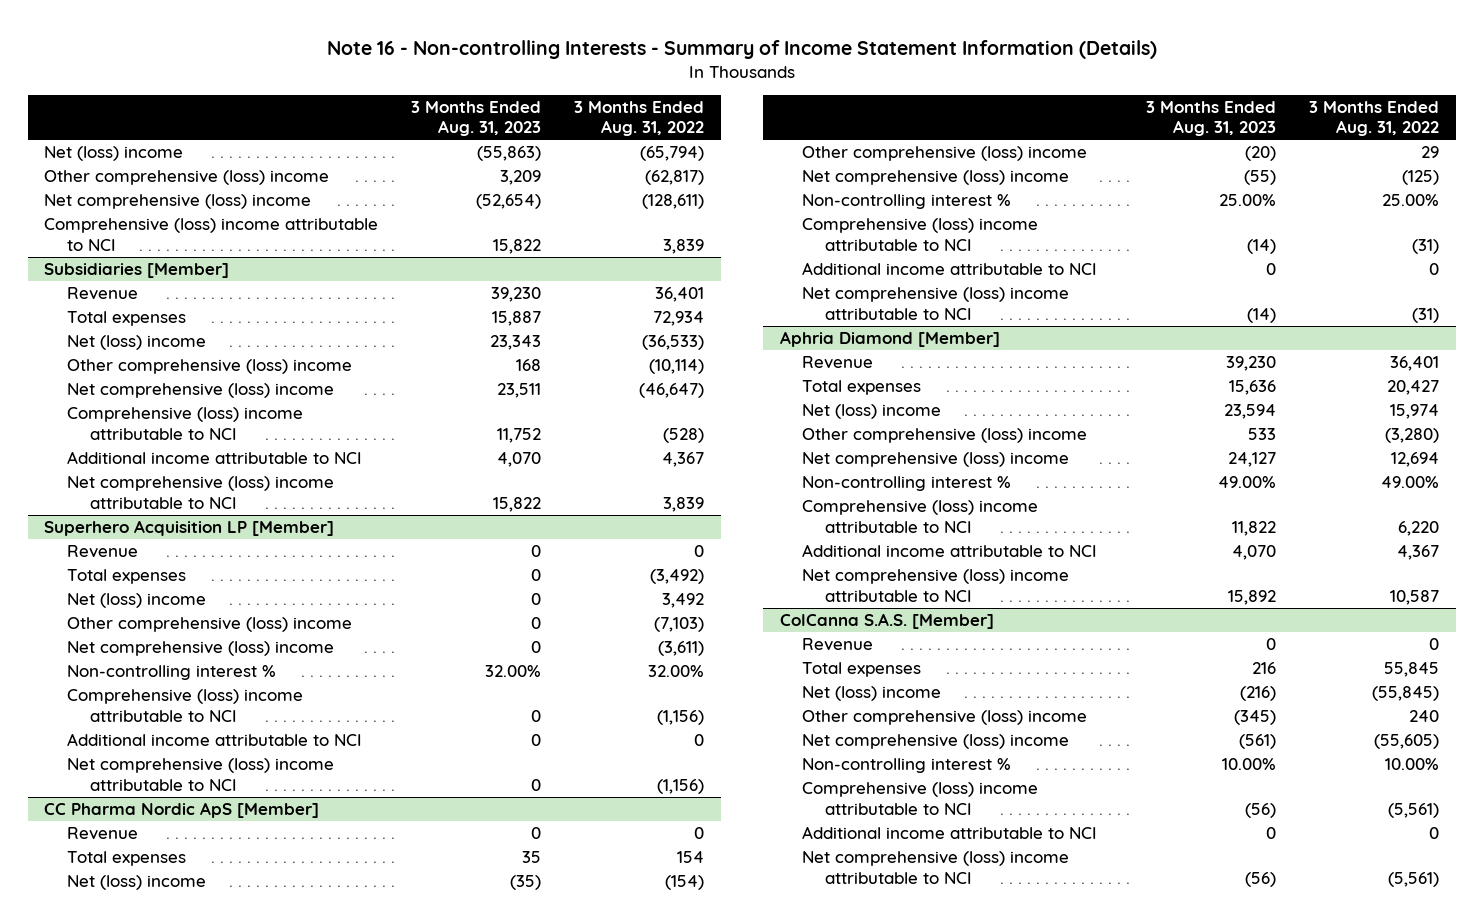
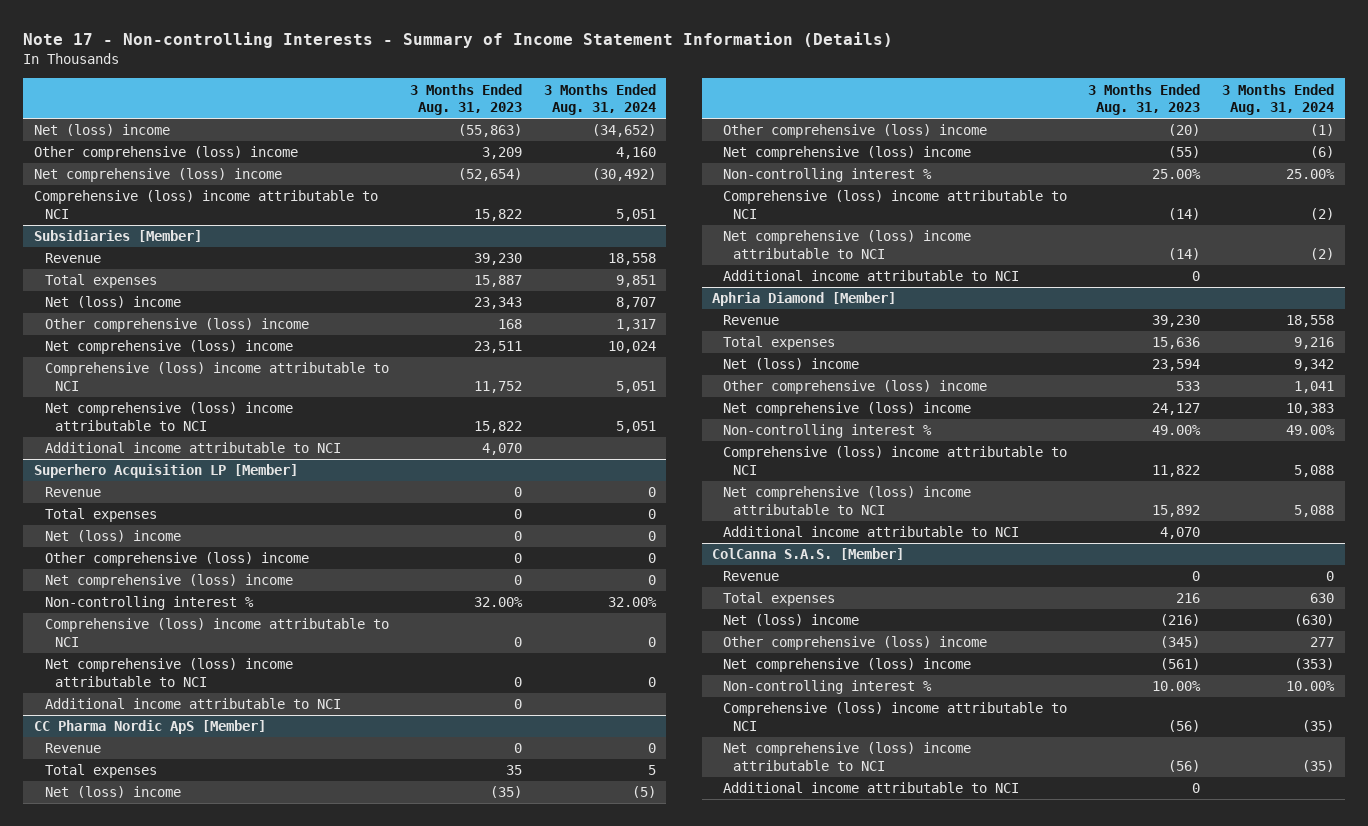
[326,39,1157,59] Note 16 - Non-controlling Interests - Summary of Income Statement Information (Details) -> [23,32,894,49] Note 17 - Non-controlling Interests - Summary of Income Statement Information (Details)
[574,100,705,137] 3 Months Ended Aug. 31, 2022 -> none
none -> [543,83,656,116] 3 Months Ended Aug. 31, 2024
[67,451,363,465] Additional income attributable to NCI -> [44,442,341,454] Additional income attributable to NCI
[67,733,363,747] Additional income attributable to NCI -> [44,698,341,710] Additional income attributable to NCI
[802,262,1098,276] Additional income attributable to NCI -> [722,270,1019,282] Additional income attributable to NCI
[802,544,1098,558] Additional income attributable to NCI -> [722,526,1019,538] Additional income attributable to NCI
[802,826,1098,840] Additional income attributable to NCI -> [722,782,1019,794] Additional income attributable to NCI

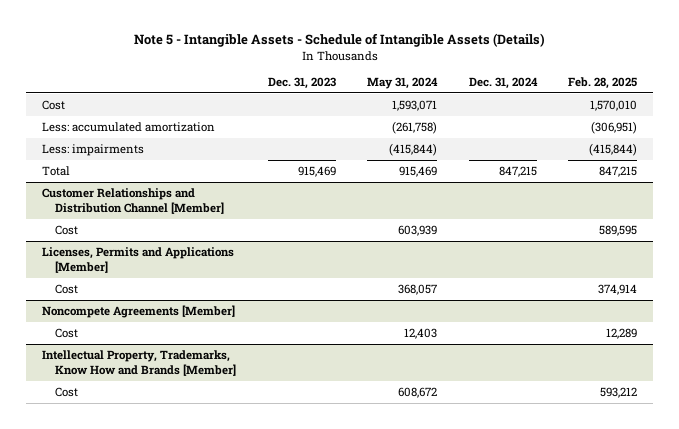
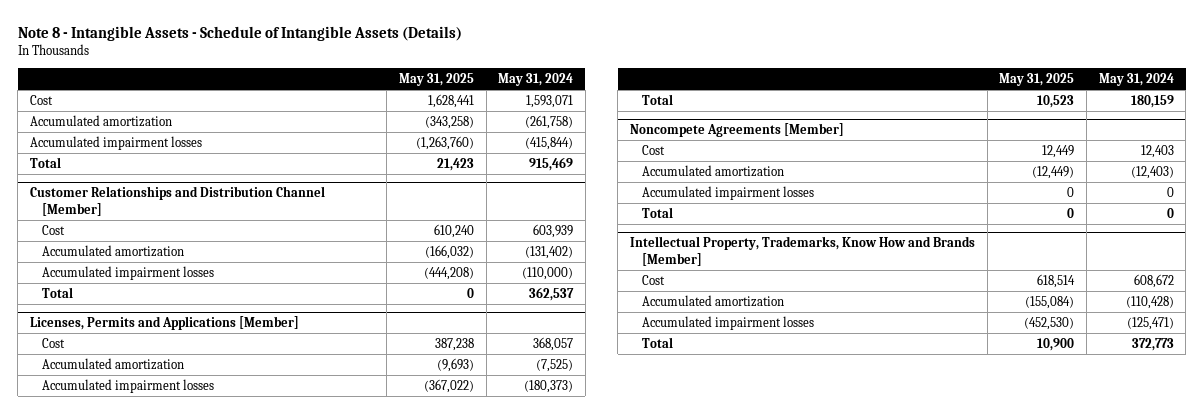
[133,33,545,48] Note 5 - Intangible Assets - Schedule of Intangible Assets (Details) -> [17,25,462,41] Note 8 - Intangible Assets - Schedule of Intangible Assets (Details)
[267,77,336,90] Dec. 31, 2023 -> none
[468,77,538,90] Dec. 31, 2024 -> none
[568,77,638,90] Feb. 28, 2025 -> none
none -> [398,73,474,87] May 31, 2025
[42,121,216,132] Less: accumulated amortization -> [29,114,172,127] Accumulated amortization
[42,143,145,156] Less: impairments -> [29,135,202,150] Accumulated impairment losses
none -> [42,244,185,257] Accumulated amortization
none -> [42,265,215,280] Accumulated impairment losses
none -> [42,286,74,298] Total
none -> [42,357,185,370] Accumulated amortization
none -> [42,378,215,393] Accumulated impairment losses
none -> [642,93,674,105] Total
none -> [642,164,785,177] Accumulated amortization
none -> [642,185,815,200] Accumulated impairment losses
none -> [642,206,674,218] Total
none -> [642,294,785,307] Accumulated amortization
none -> [642,315,815,330] Accumulated impairment losses
none -> [642,336,674,348] Total

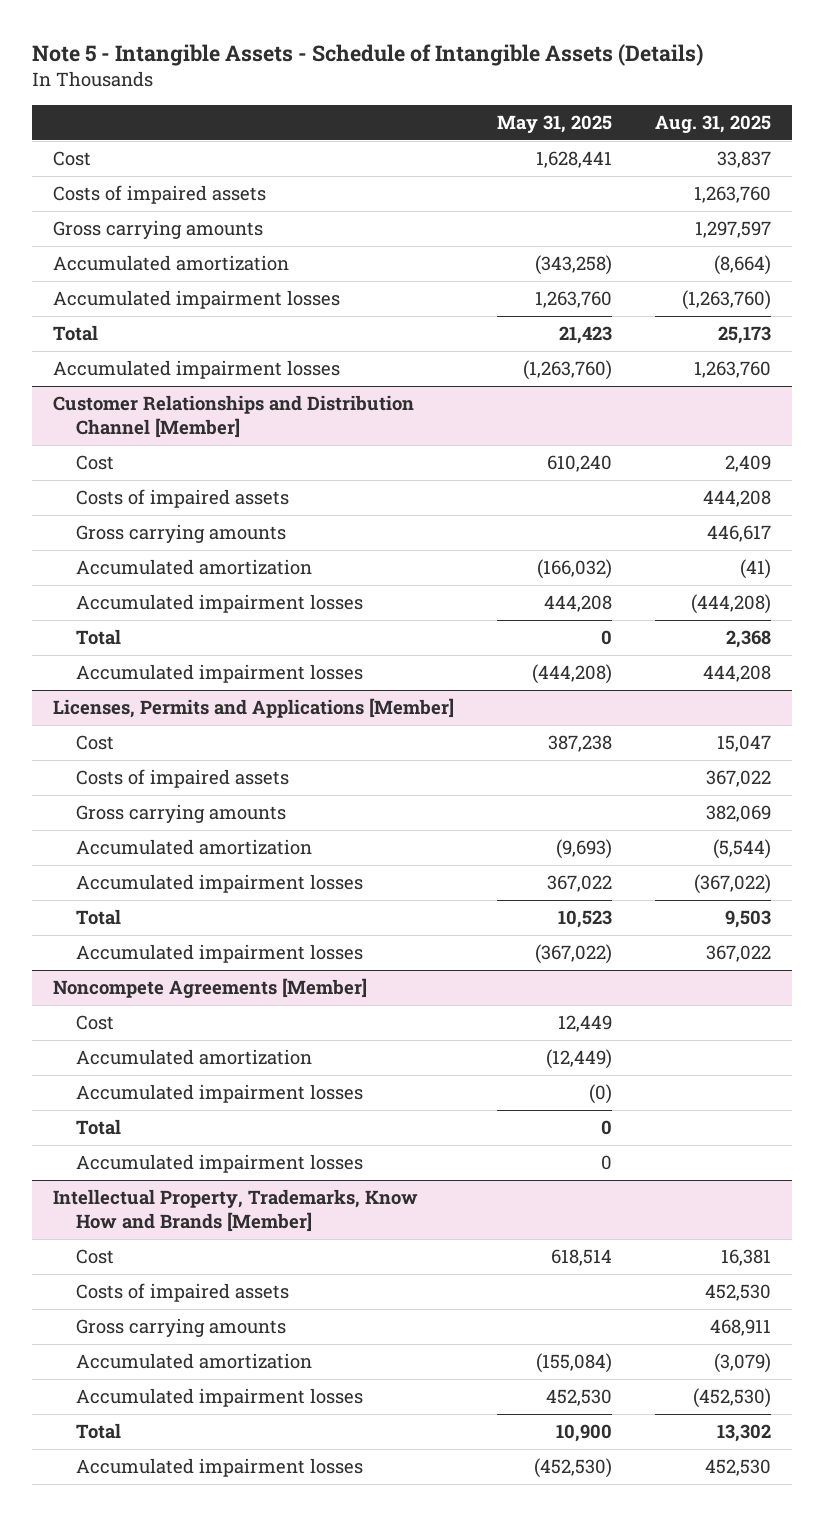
[17,25,462,41] Note 8 - Intangible Assets - Schedule of Intangible Assets (Details) -> [31,43,703,66] Note 5 - Intangible Assets - Schedule of Intangible Assets (Details)
[498,73,574,87] May 31, 2024 -> none
none -> [655,115,772,134] Aug. 31, 2025
none -> [53,185,267,205] Costs of impaired assets
none -> [53,220,264,240] Gross carrying amounts
none -> [53,290,341,310] Accumulated impairment losses
[29,135,202,150] Accumulated impairment losses -> [53,360,341,380] Accumulated impairment losses
none -> [76,489,290,509] Costs of impaired assets
none -> [76,524,287,544] Gross carrying amounts
none -> [76,594,364,614] Accumulated impairment losses
[42,265,215,280] Accumulated impairment losses -> [76,664,364,684] Accumulated impairment losses
none -> [76,769,290,789] Costs of impaired assets
none -> [76,804,287,824] Gross carrying amounts
none -> [76,874,364,894] Accumulated impairment losses
[42,378,215,393] Accumulated impairment losses -> [76,944,364,964] Accumulated impairment losses
none -> [76,1084,364,1104] Accumulated impairment losses
[642,185,815,200] Accumulated impairment losses -> [76,1154,364,1174] Accumulated impairment losses
none -> [76,1283,290,1303] Costs of impaired assets
none -> [76,1318,287,1338] Gross carrying amounts
none -> [76,1388,364,1408] Accumulated impairment losses
[642,315,815,330] Accumulated impairment losses -> [76,1458,364,1478] Accumulated impairment losses

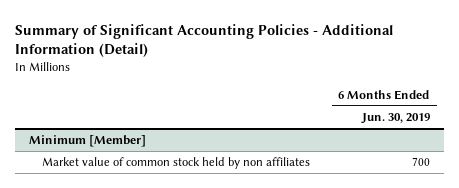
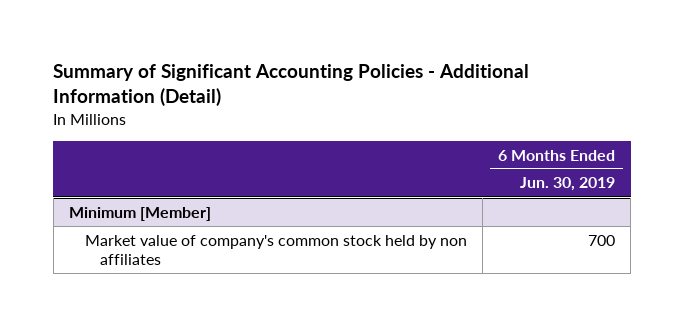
[42,157,311,170] Market value of common stock held by non affiliates -> [84,234,467,265] Market value of company's common stock held by non affiliates

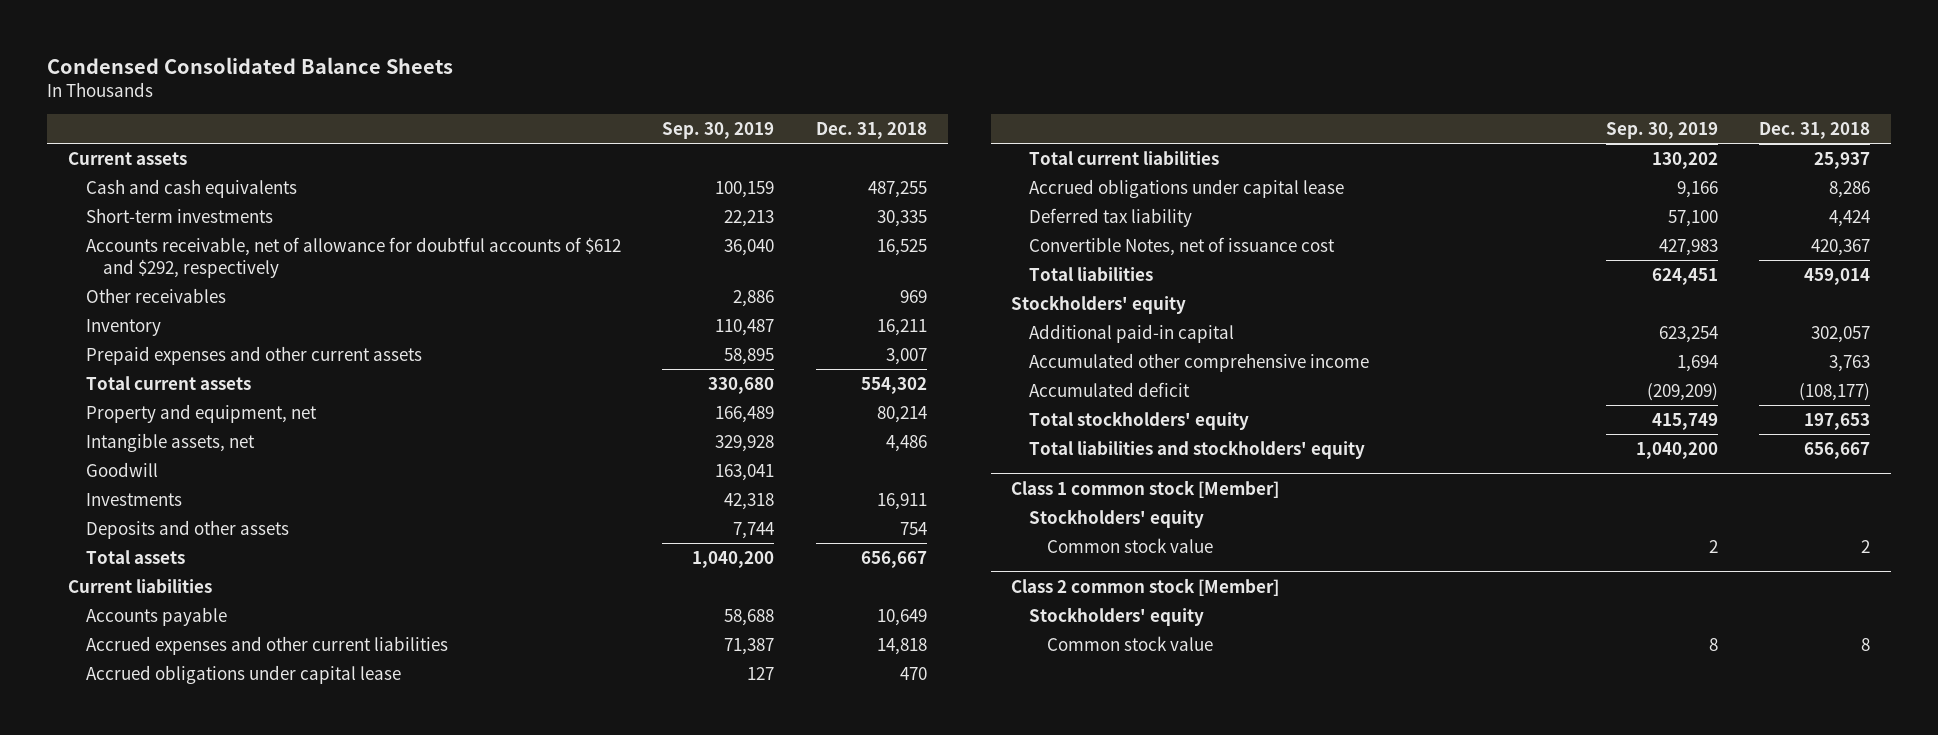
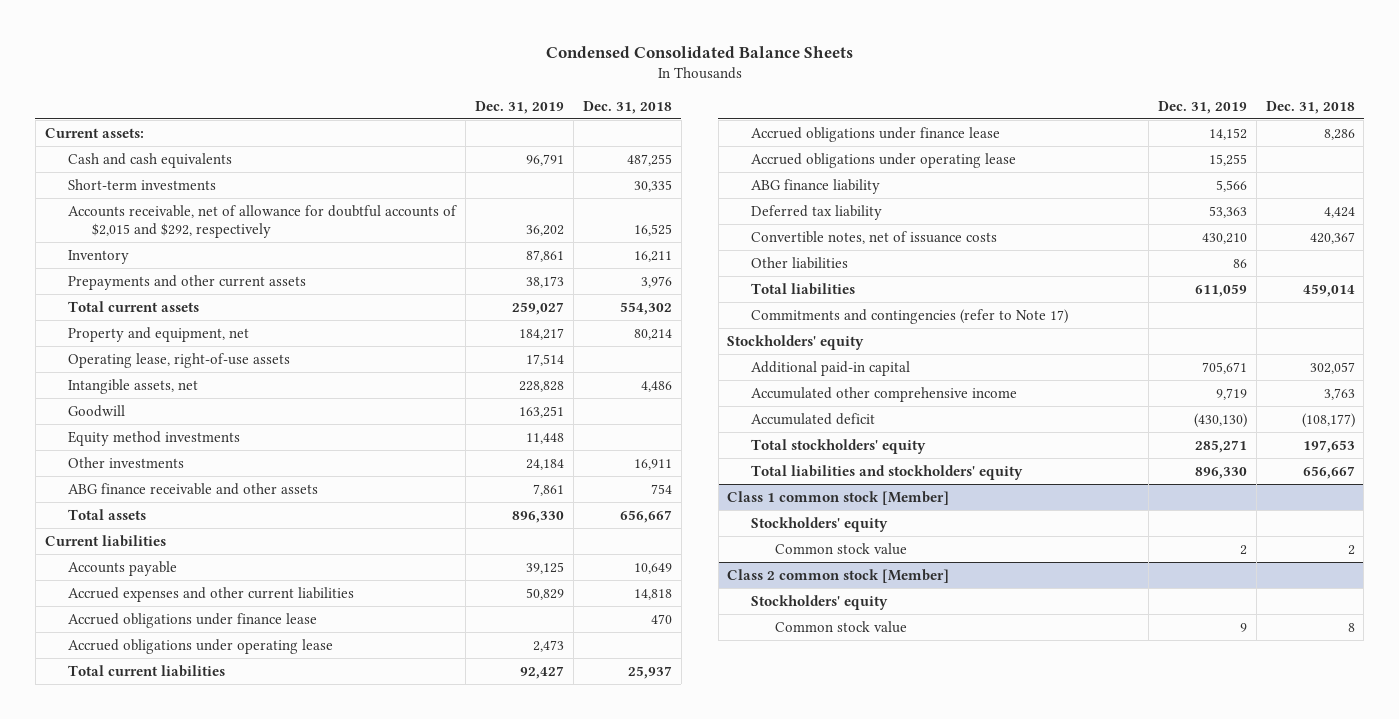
[662,121,775,139] Sep. 30, 2019 -> none
none -> [474,100,564,114] Dec. 31, 2019
[67,151,187,165] Current assets -> [44,127,144,138] Current assets:
[85,287,226,303] Other receivables -> none
[85,236,621,278] Accounts receivable, net of allowance for doubtful accounts of $612 and $292, respectively -> [68,204,458,238] Accounts receivable, net of allowance for doubtful accounts of $2,015 and $292, respectively
[85,345,422,365] Prepaid expenses and other current assets -> [68,274,307,290] Prepayments and other current assets
[885,347,927,365] 3,007 -> [640,275,672,288] 3,976
none -> [68,352,291,368] Operating lease, right-of-use assets
none -> [68,430,241,446] Equity method investments
[85,492,182,506] Investments -> [68,456,185,468] Other investments
[85,519,289,539] Deposits and other assets -> [68,482,319,495] ABG finance receivable and other assets
[85,664,401,684] Accrued obligations under capital lease -> [68,612,318,628] Accrued obligations under finance lease
none -> [68,638,334,654] Accrued obligations under operating lease
[1029,178,1345,198] Accrued obligations under capital lease -> [751,126,1001,142] Accrued obligations under finance lease
none -> [751,152,1017,168] Accrued obligations under operating lease
none -> [751,178,881,194] ABG finance liability
[1029,236,1336,256] Convertible Notes, net of issuance cost -> [751,230,998,244] Convertible notes, net of issuance costs
none -> [751,256,849,269] Other liabilities
none -> [751,308,1069,324] Commitments and contingencies (refer to Note 17)

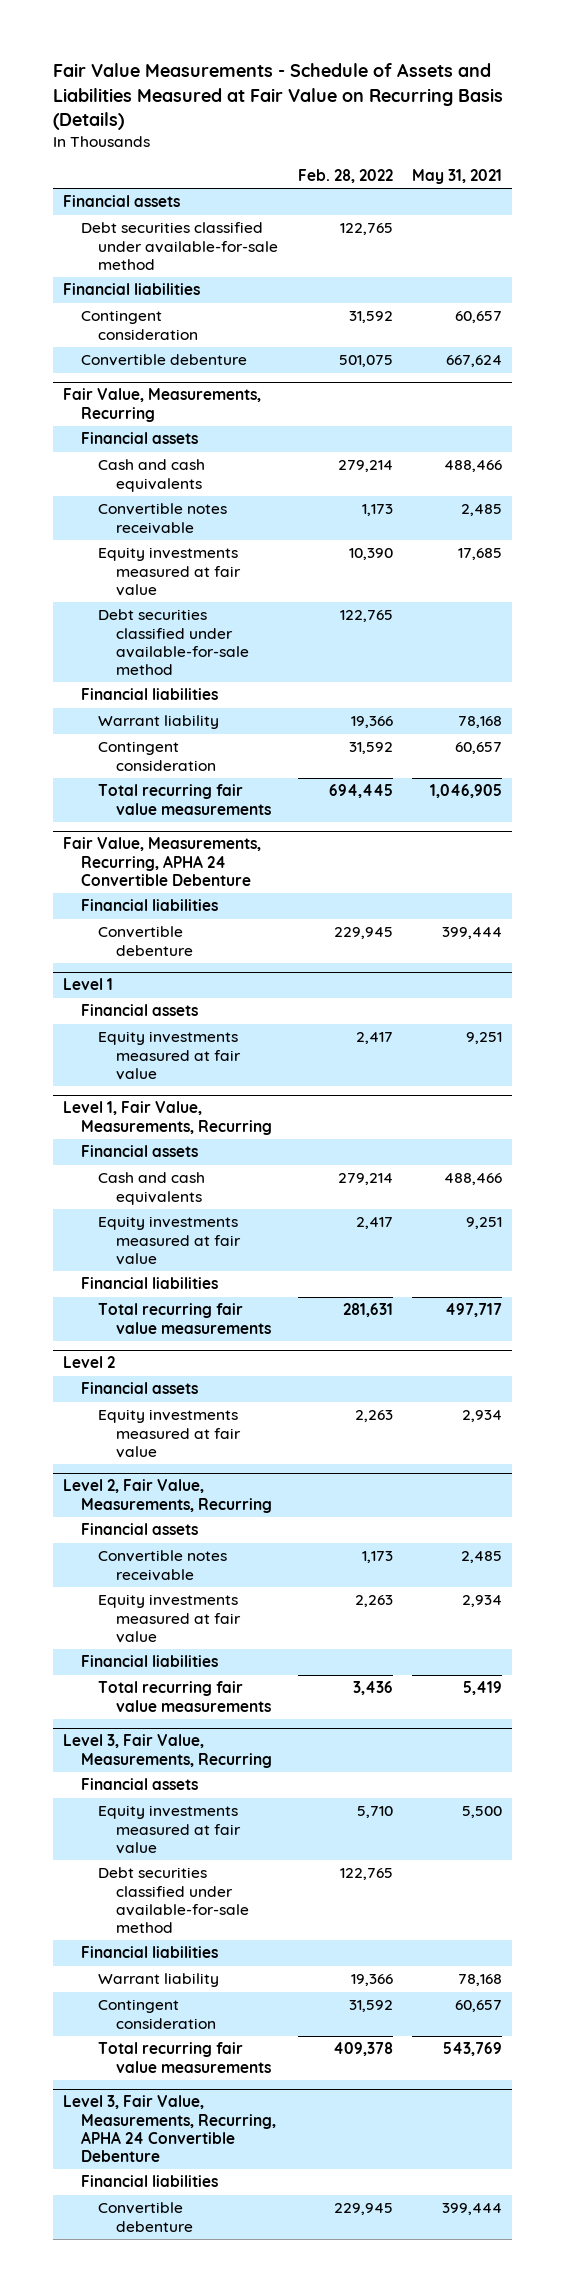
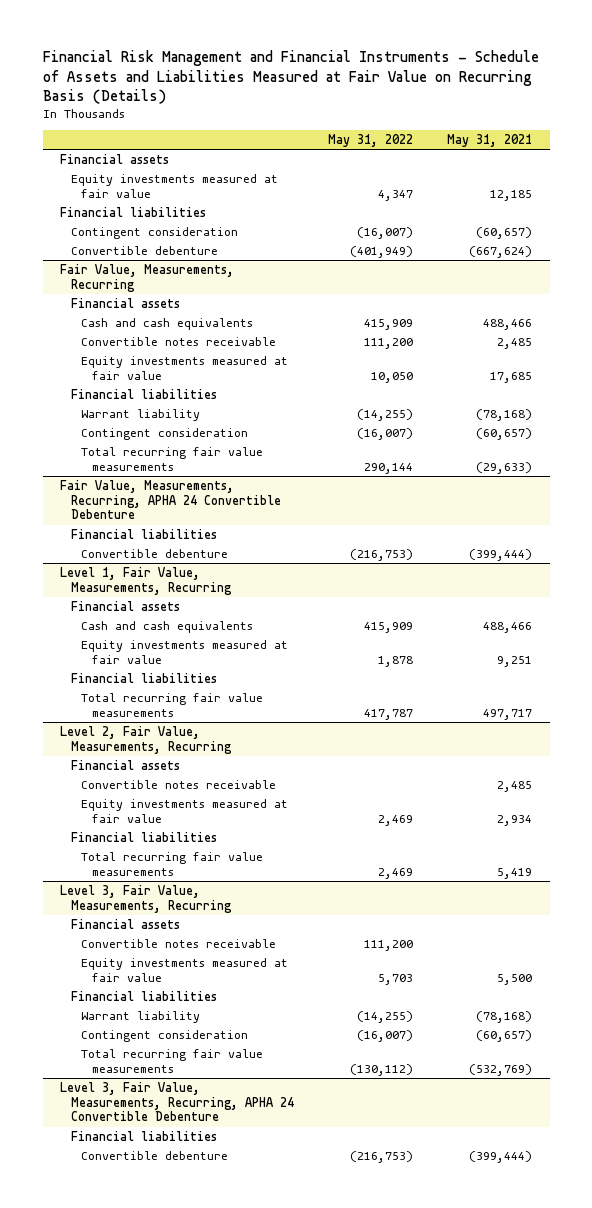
[53,63,504,130] Fair Value Measurements - Schedule of Assets and Liabilities Measured at Fair Value on Recurring Basis (Details) -> [42,50,539,105] Financial Risk Management and Financial Instruments - Schedule of Assets and Liabilities Measured at Fair Value on Recurring Basis (Details)
[297,169,393,184] Feb. 28, 2022 -> none
none -> [328,134,414,148] May 31, 2022
[80,222,279,270] Debt securities classified under available-for-sale method -> none
none -> [70,173,278,198] Equity investments measured at fair value
[455,311,503,324] 60,657 -> [476,226,533,239] (60,657)
[446,355,503,368] 667,624 -> [469,245,533,258] (667,624)
[98,609,249,675] Debt securities classified under available-for-sale method -> none
[458,716,503,729] 78,168 -> [476,408,533,421] (78,168)
[455,742,503,755] 60,657 -> [476,427,533,440] (60,657)
[430,784,503,799] 1,046,905 -> [476,461,533,474] (29,633)
[62,978,113,991] Level 1 -> none
[80,1004,198,1017] Financial assets -> none
[98,1031,241,1080] Equity investments measured at fair value -> none
[442,927,503,940] 399,444 -> [469,548,533,561] (399,444)
[62,1356,115,1369] Level 2 -> none
[80,1382,198,1395] Financial assets -> none
[98,1409,241,1458] Equity investments measured at fair value -> none
none -> [81,938,277,948] Convertible notes receivable
[98,1867,249,1933] Debt securities classified under available-for-sale method -> none
[458,1974,503,1987] 78,168 -> [476,1010,533,1023] (78,168)
[455,2000,503,2013] 60,657 -> [476,1029,533,1042] (60,657)
[443,2042,503,2057] 543,769 -> [469,1063,533,1076] (532,769)
[442,2203,503,2216] 399,444 -> [469,1150,533,1163] (399,444)

